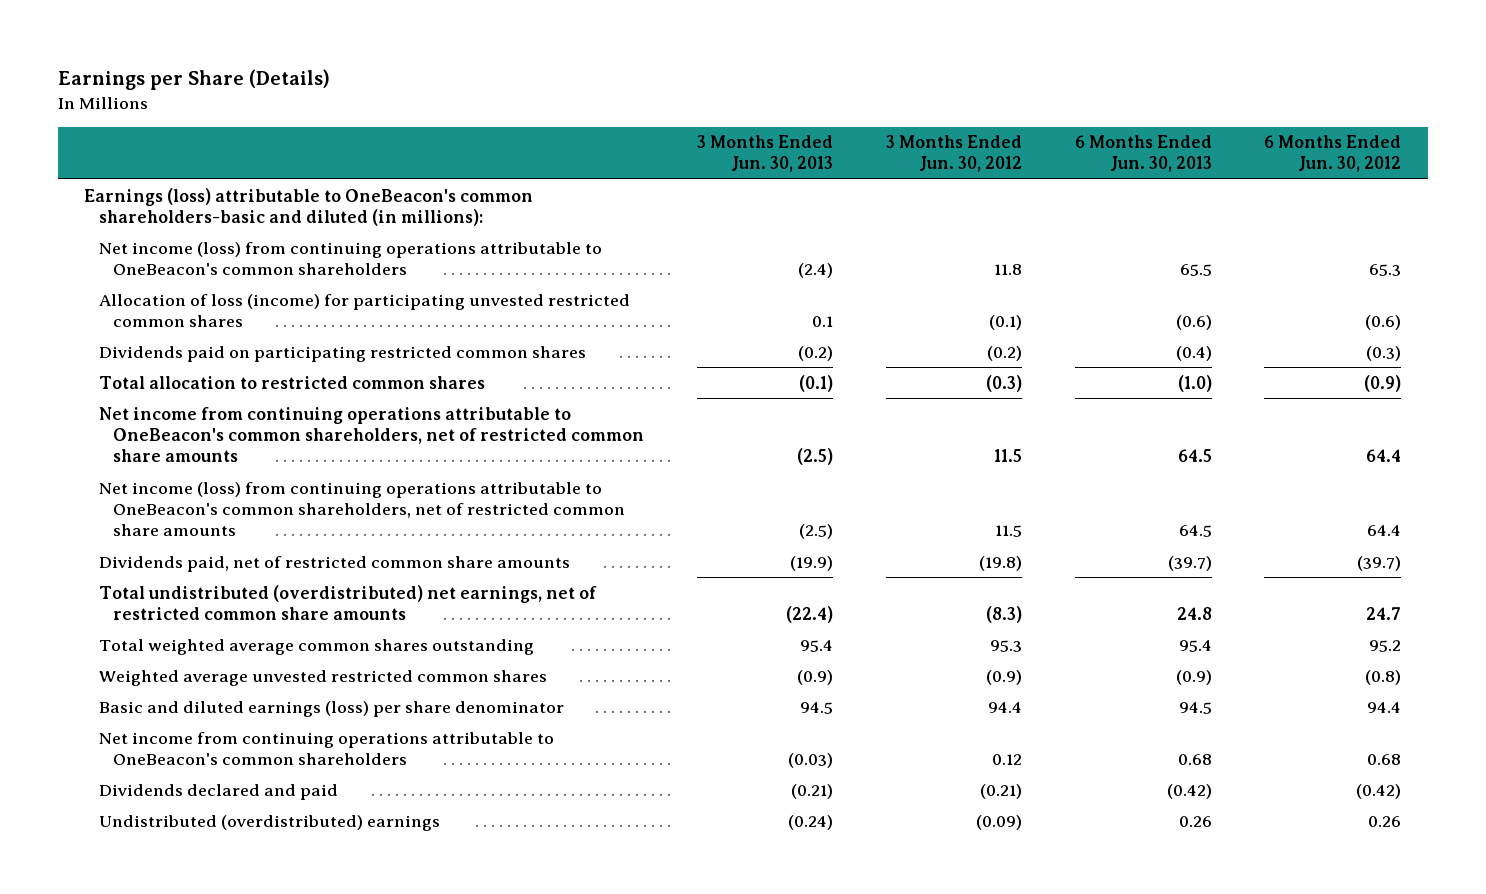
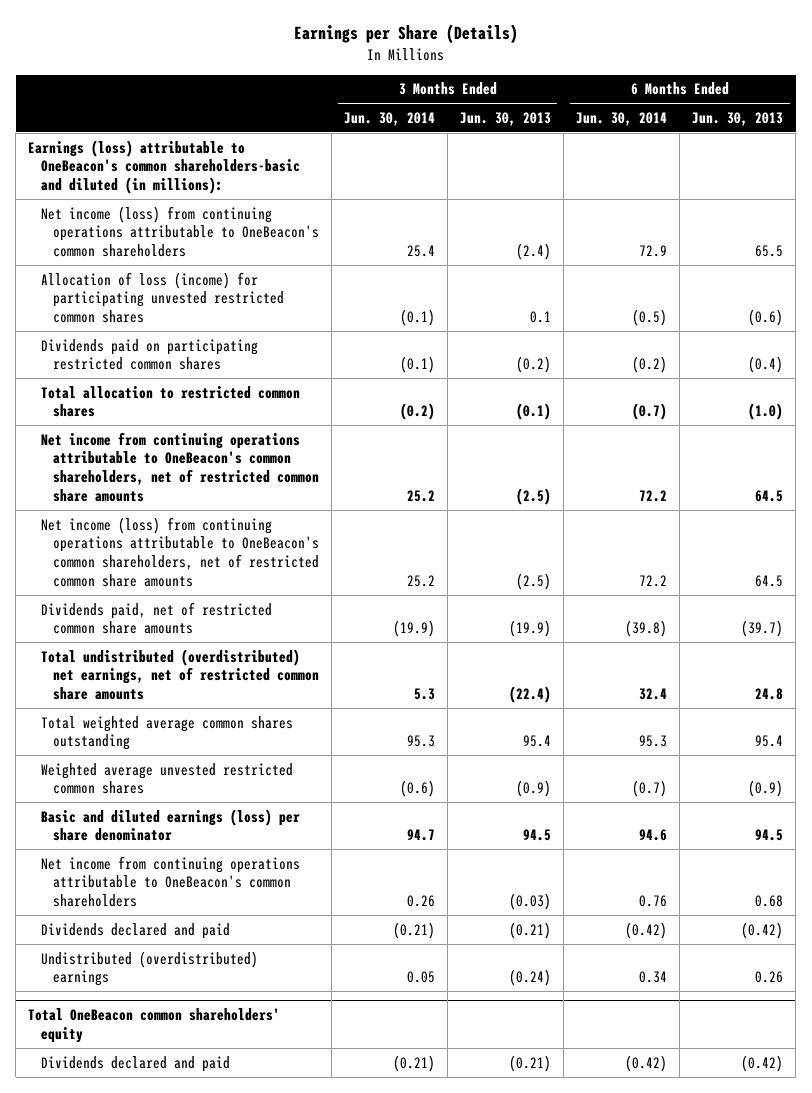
[885,135,1022,173] 3 Months Ended Jun. 30, 2012 -> none
[1264,135,1402,173] 6 Months Ended Jun. 30, 2012 -> none
none -> [344,111,436,126] Jun. 30, 2014
none -> [576,111,668,126] Jun. 30, 2014
none -> [28,1007,281,1043] Total OneBeacon common shareholders' equity
none -> [40,1055,230,1072] Dividends declared and paid

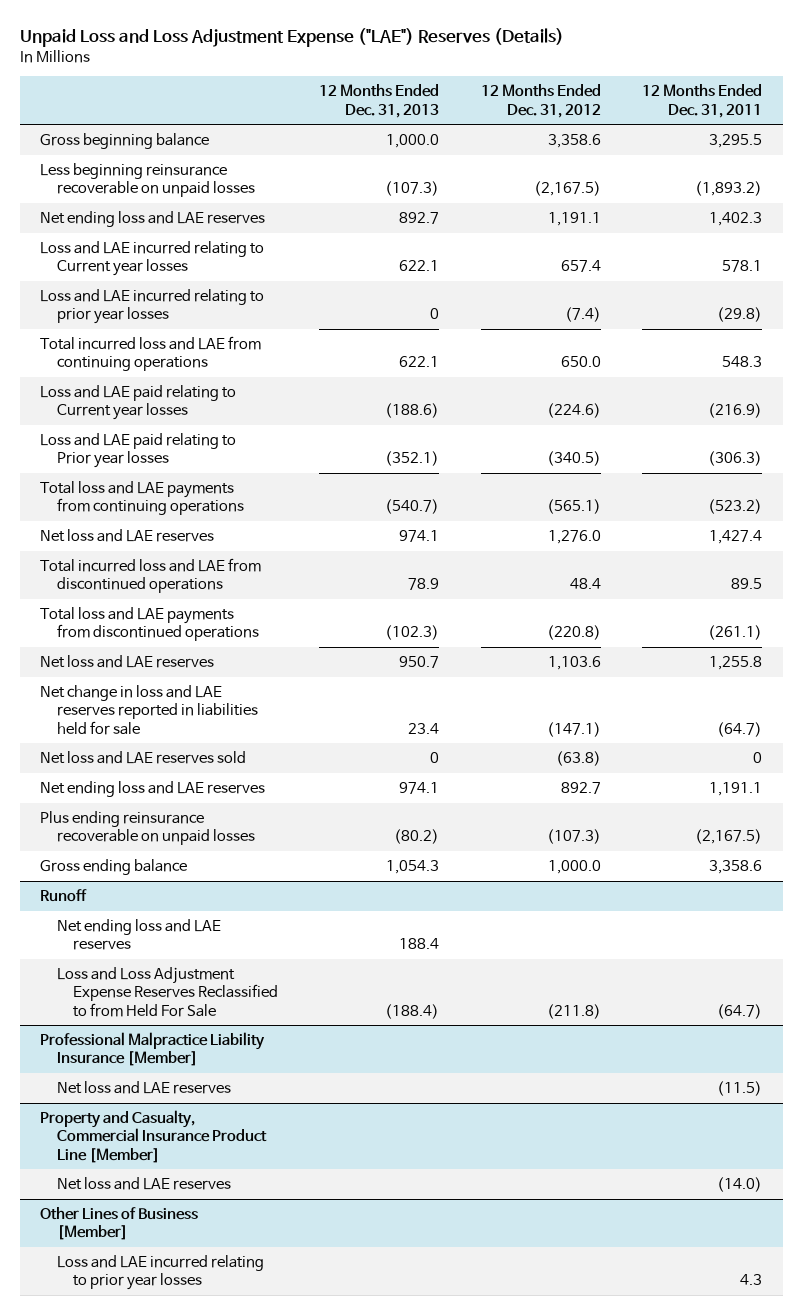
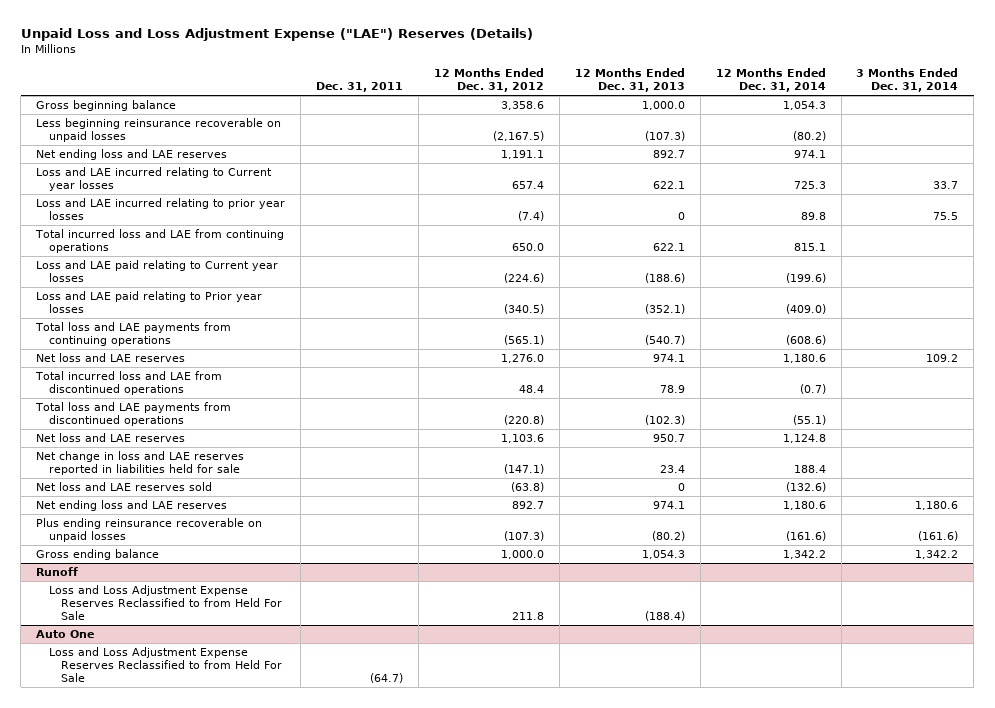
[641,84,762,118] 12 Months Ended Dec. 31, 2011 -> none
none -> [316,82,404,93] Dec. 31, 2011
none -> [715,67,826,93] 12 Months Ended Dec. 31, 2014
none -> [856,67,959,93] 3 Months Ended Dec. 31, 2014
[56,919,221,951] Net ending loss and LAE reserves -> none
[40,1032,266,1067] Professional Malpractice Liability Insurance [Member] -> none
[56,1081,231,1095] Net loss and LAE reserves -> none
[40,1110,267,1163] Property and Casualty, Commercial Insurance Product Line [Member] -> none
[56,1177,231,1191] Net loss and LAE reserves -> none
[40,1207,199,1241] Other Lines of Business [Member] -> none
[56,1255,264,1291] Loss and LAE incurred relating to prior year losses -> none
[546,1003,601,1019] (211.8) -> [512,612,545,621] 211.8
none -> [36,630,95,639] Auto One
none -> [48,647,283,683] Loss and Loss Adjustment Expense Reserves Reclassified to from Held For Sale

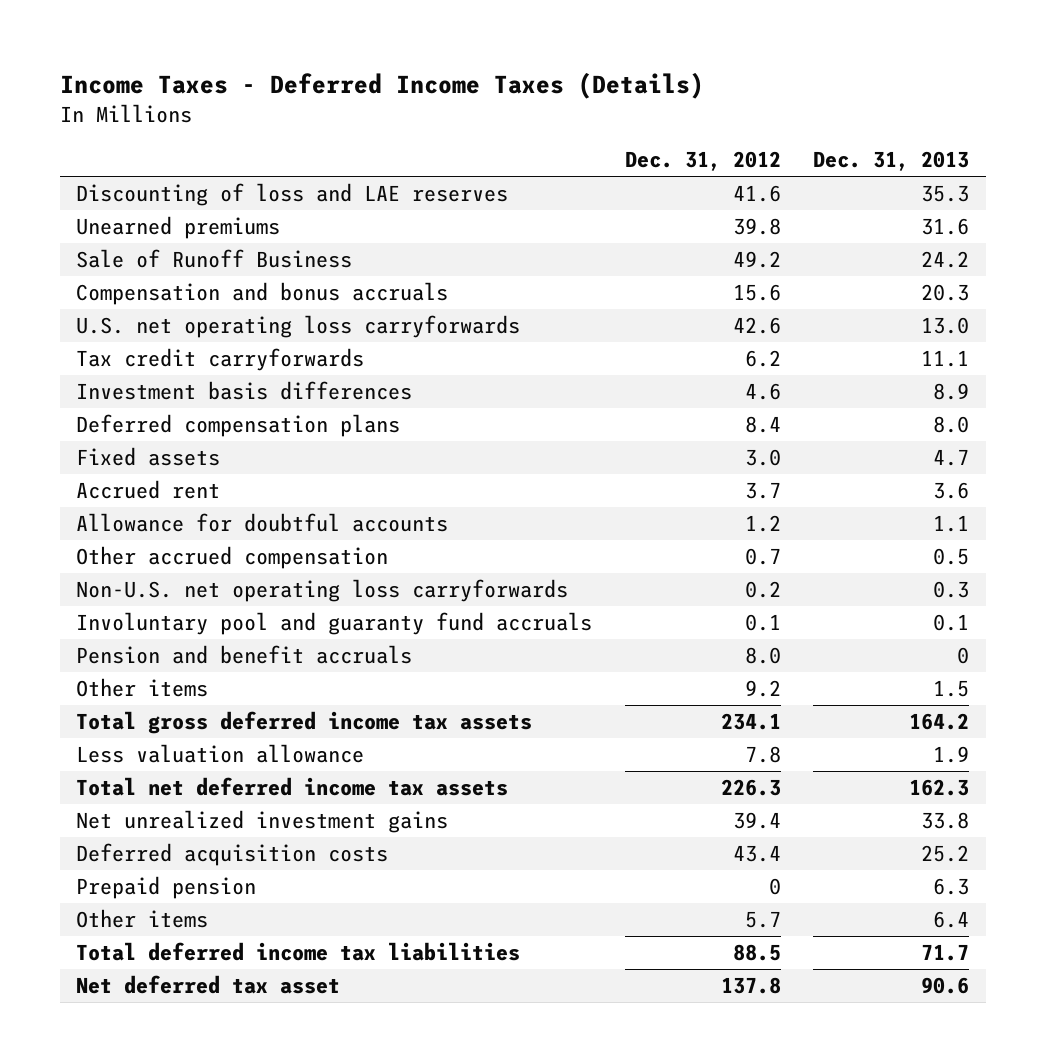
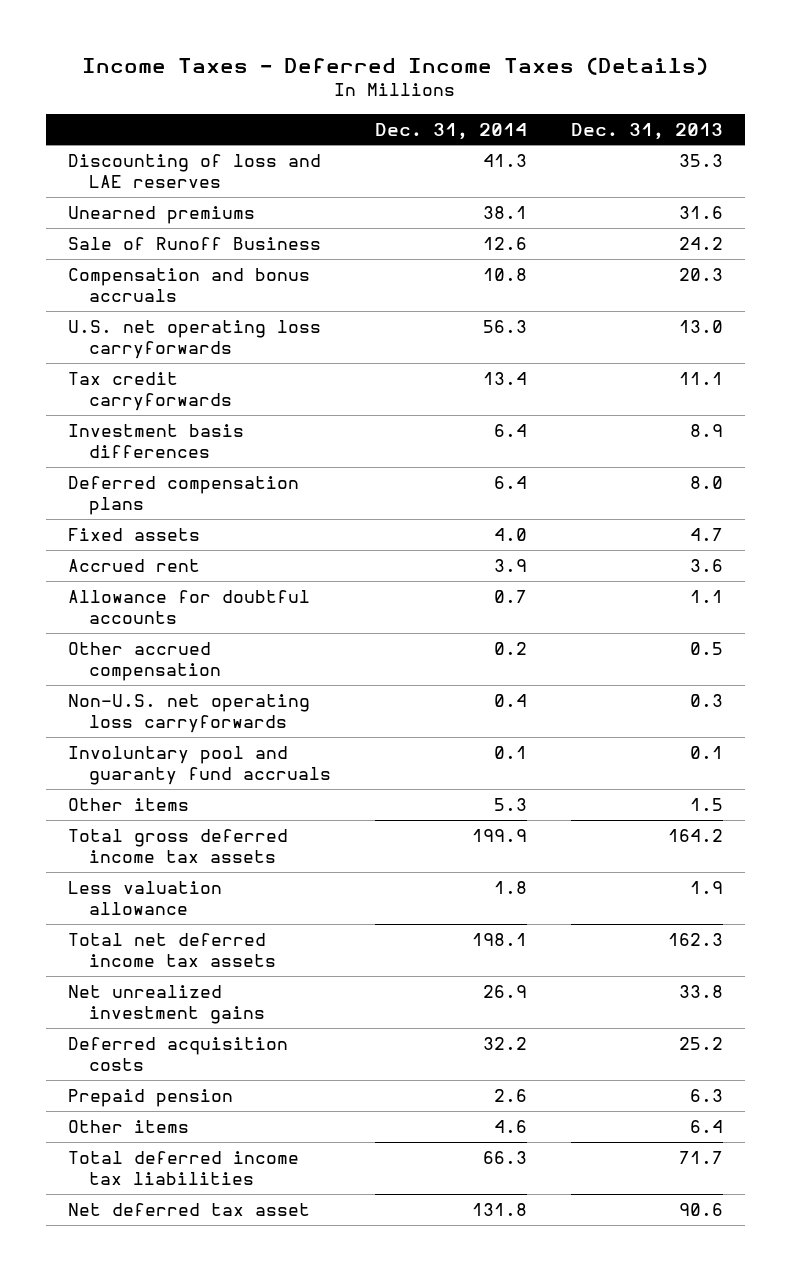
[624,151,781,172] Dec. 31, 2012 -> none
none -> [374,122,527,140] Dec. 31, 2014
[76,644,413,664] Pension and benefit accruals -> none

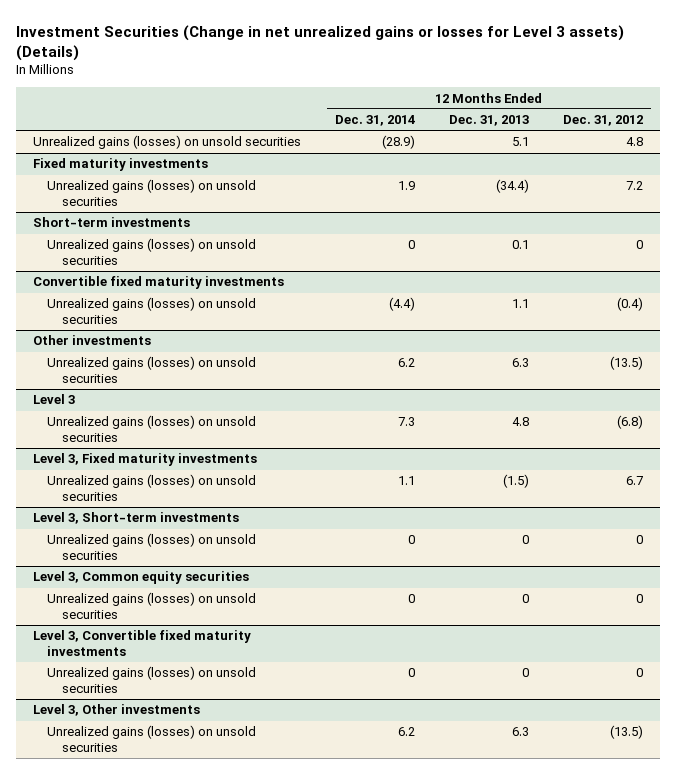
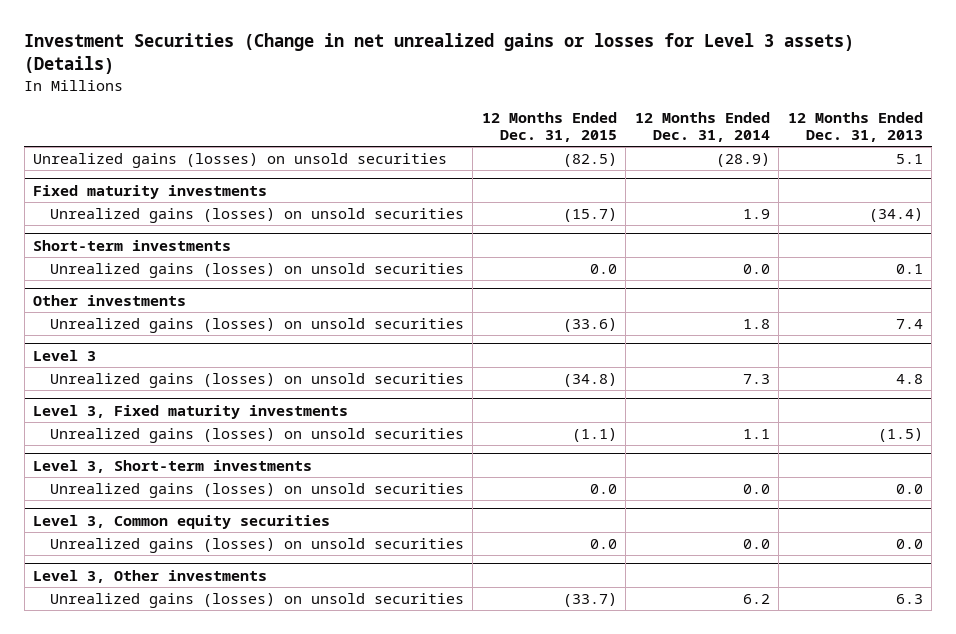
[562,115,643,127] Dec. 31, 2012 -> none
none -> [481,111,617,143] 12 Months Ended Dec. 31, 2015
[33,276,285,290] Convertible fixed maturity investments -> none
[47,297,257,325] Unrealized gains (losses) on unsold securities -> none
[408,240,416,250] 0 -> [742,264,770,275] 0.0
[398,358,416,368] 6.2 -> [742,319,770,330] 1.8
[511,358,529,368] 6.3 -> [895,319,923,330] 7.4
[408,535,416,545] 0 -> [742,484,770,495] 0.0
[521,535,529,545] 0 -> [895,484,923,495] 0.0
[33,630,252,657] Level 3, Convertible fixed maturity investments -> none
[47,666,257,694] Unrealized gains (losses) on unsold securities -> none
[408,594,416,604] 0 -> [742,539,770,550] 0.0
[521,594,529,604] 0 -> [895,539,923,550] 0.0

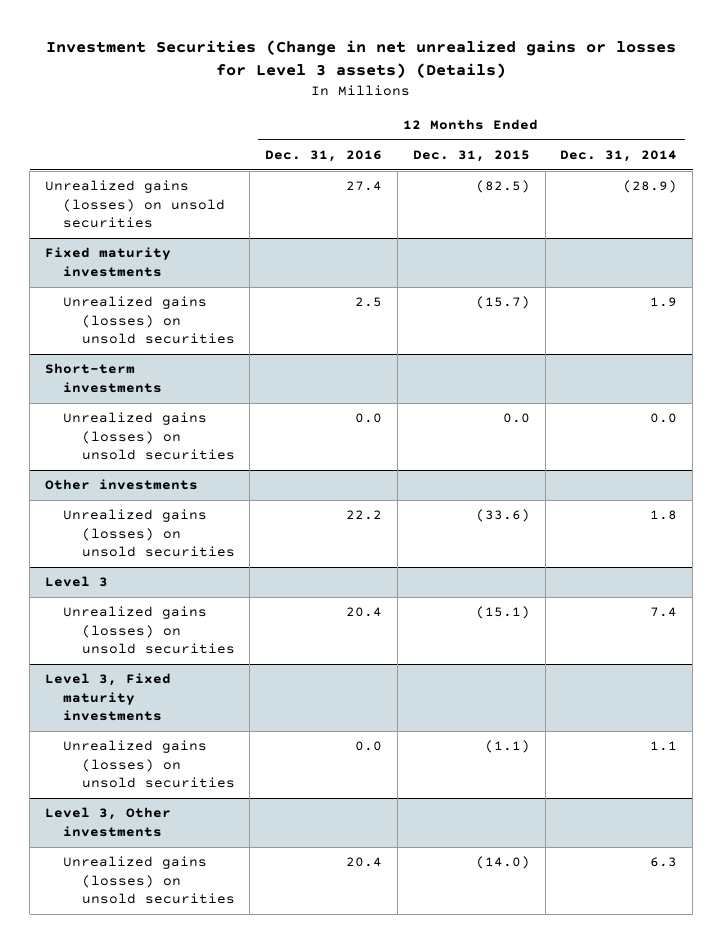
[787,111,923,143] 12 Months Ended Dec. 31, 2013 -> none
none -> [265,150,383,163] Dec. 31, 2016
[562,373,617,388] (34.8) -> [475,606,530,620] (15.1)
[742,374,770,385] 7.3 -> [650,607,678,618] 7.4
[33,459,313,473] Level 3, Short-term investments -> none
[49,483,464,499] Unrealized gains (losses) on unsold securities -> none
[33,514,331,529] Level 3, Common equity securities -> none
[49,538,464,554] Unrealized gains (losses) on unsold securities -> none
[562,593,617,608] (33.7) -> [475,856,530,870] (14.0)
[742,594,770,605] 6.2 -> [650,857,678,868] 6.3

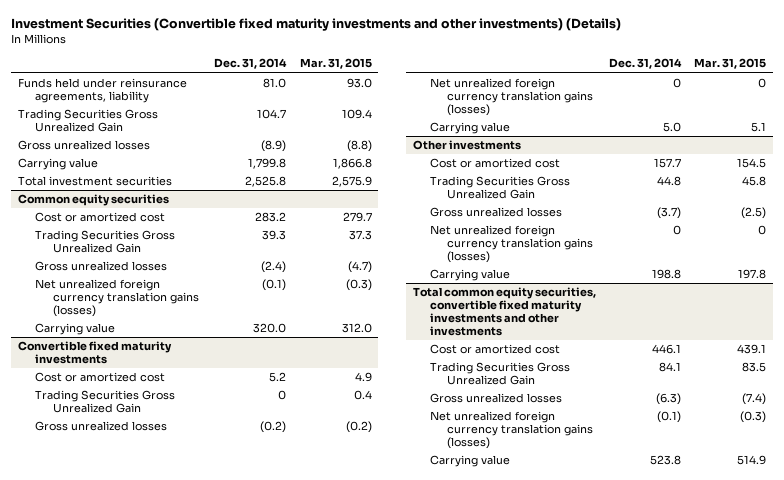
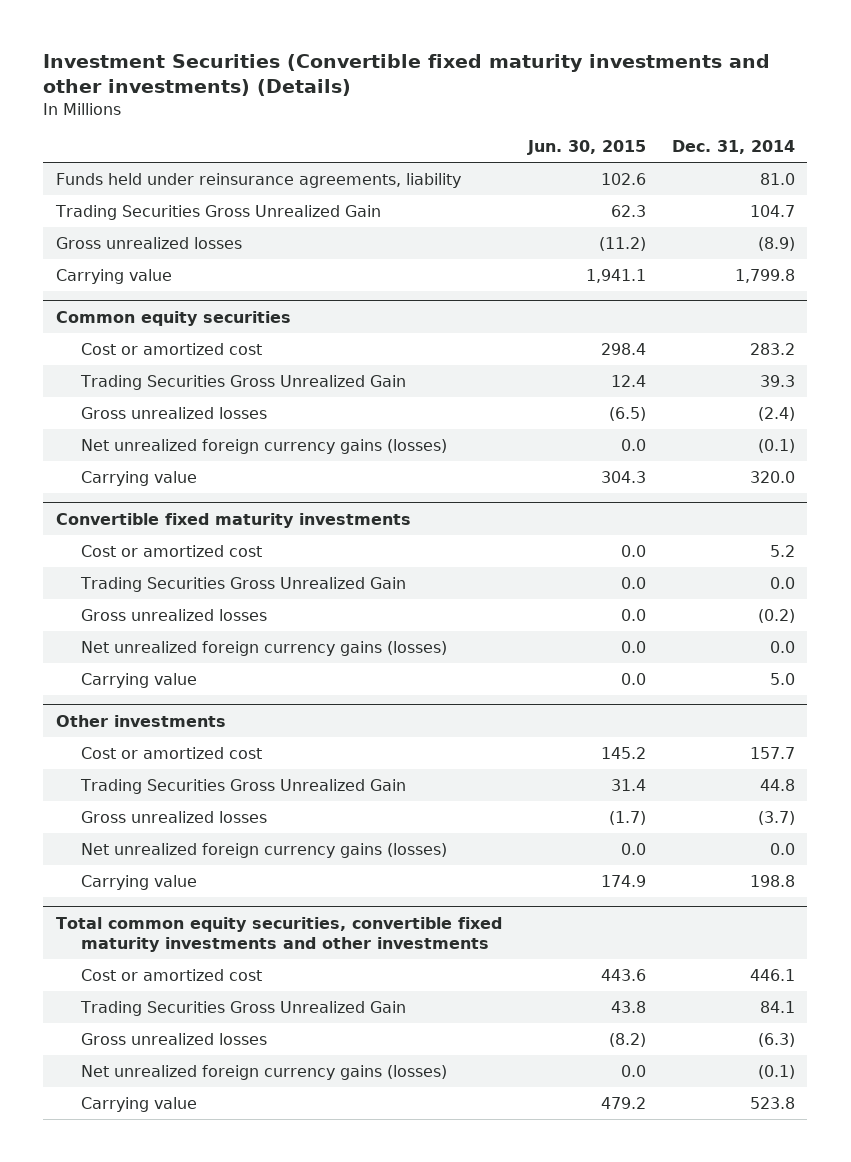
[299,58,372,70] Mar. 31, 2015 -> none
none -> [526,140,646,156] Jun. 30, 2015
[17,176,172,187] Total investment securities -> none
[35,279,199,318] Net unrealized foreign currency translation gains (losses) -> [80,438,447,454] Net unrealized foreign currency gains (losses)
[278,390,287,401] 0 -> [769,576,795,589] 0.0
[430,78,594,117] Net unrealized foreign currency translation gains (losses) -> [80,640,447,656] Net unrealized foreign currency gains (losses)
[673,78,682,89] 0 -> [769,640,795,653] 0.0
[430,225,594,264] Net unrealized foreign currency translation gains (losses) -> [80,842,447,858] Net unrealized foreign currency gains (losses)
[673,225,682,236] 0 -> [769,842,795,855] 0.0
[430,411,594,450] Net unrealized foreign currency translation gains (losses) -> [80,1064,447,1080] Net unrealized foreign currency gains (losses)

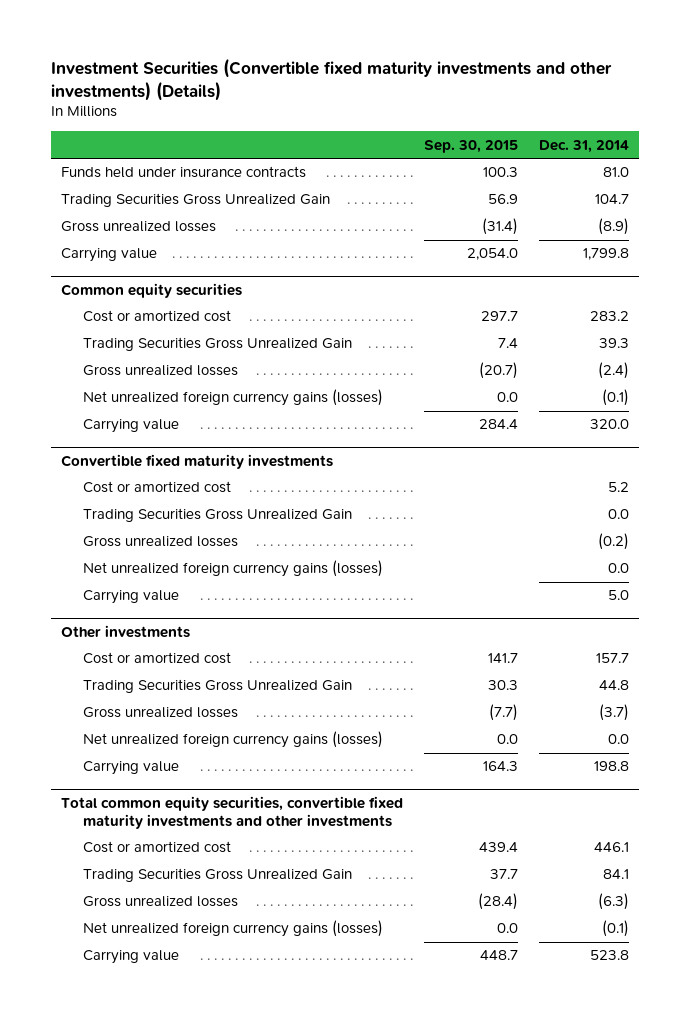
[526,140,646,156] Jun. 30, 2015 -> none
none -> [423,139,518,153] Sep. 30, 2015
[55,172,461,188] Funds held under reinsurance agreements, liability -> [61,166,307,179] Funds held under insurance contracts

